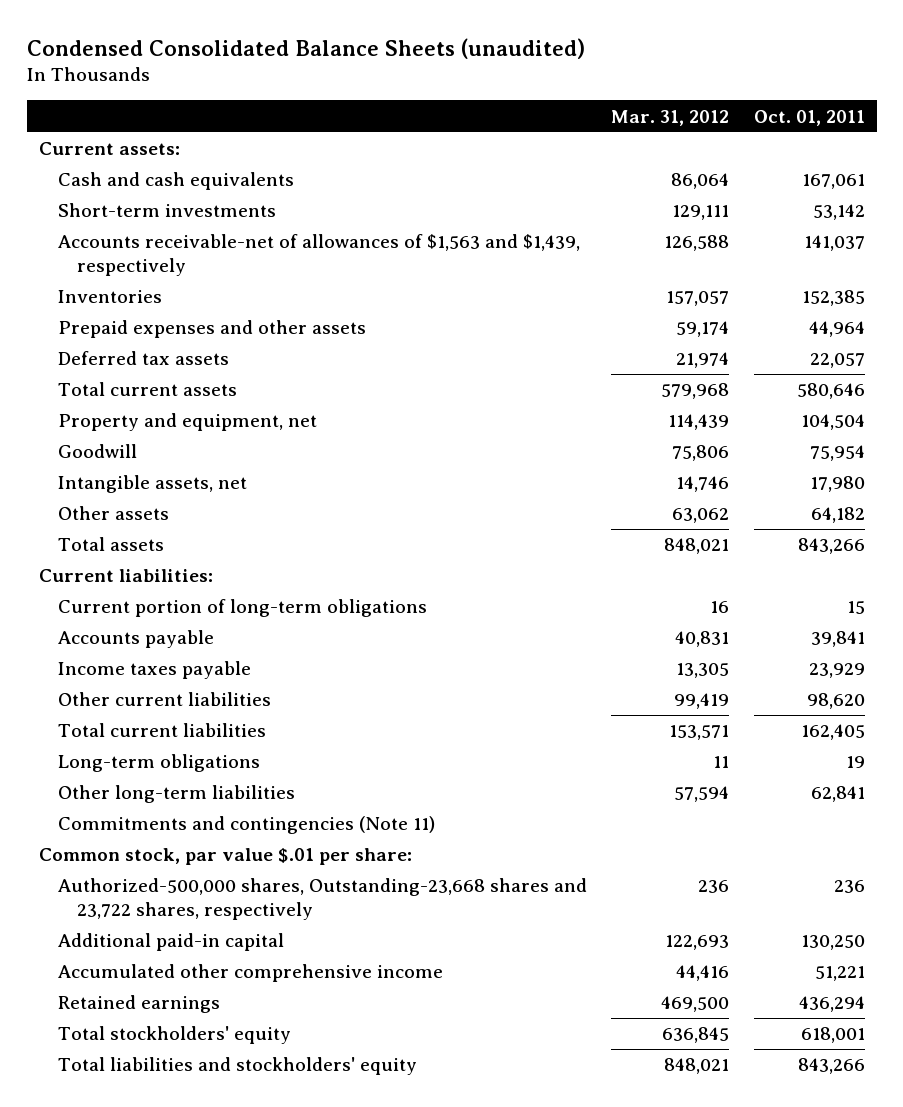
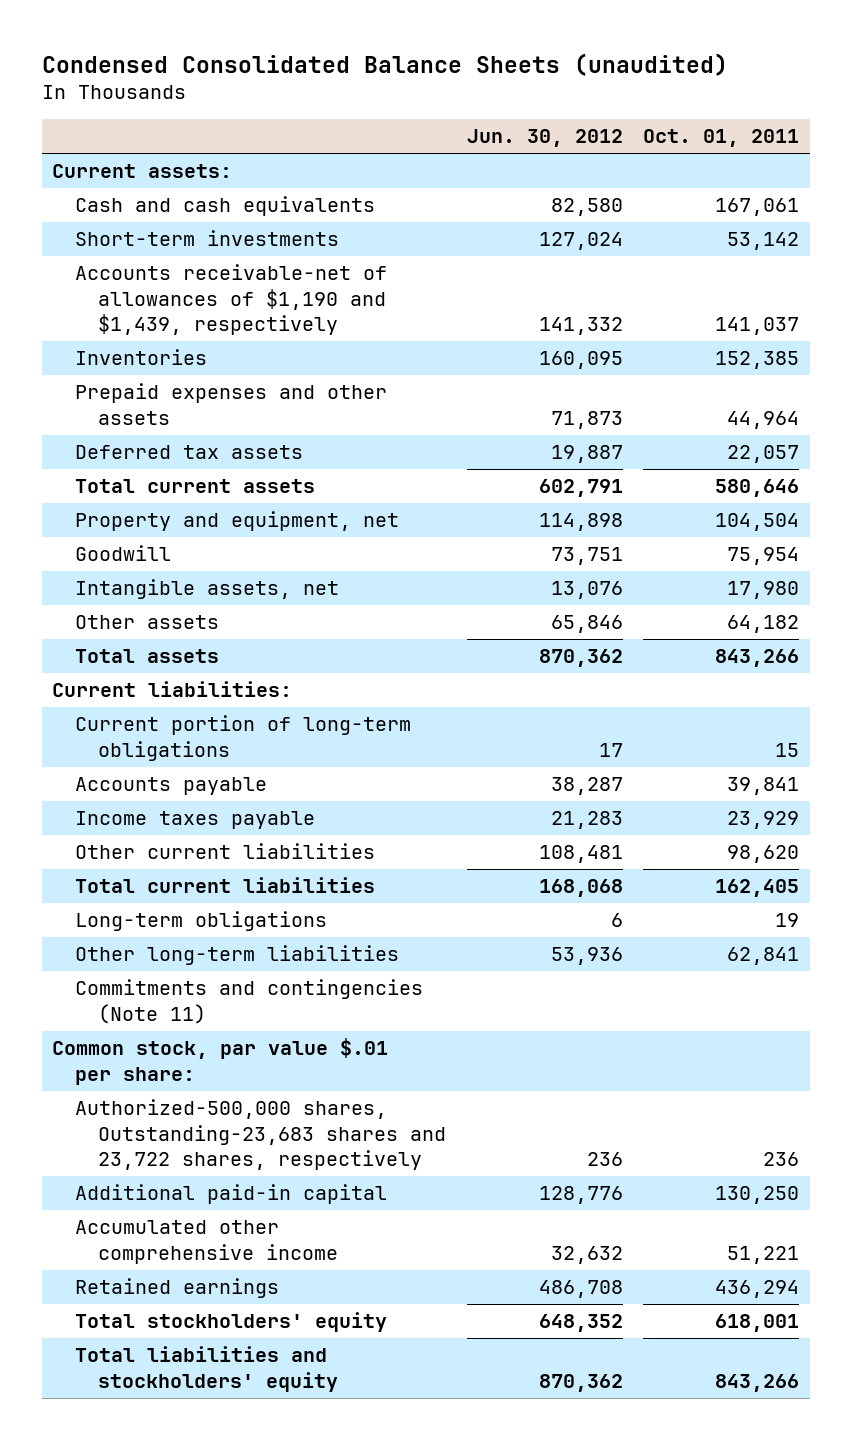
[611,109,730,126] Mar. 31, 2012 -> none
none -> [466,129,623,148] Jun. 30, 2012
[57,234,580,277] Accounts receivable-net of allowances of $1,563 and $1,439, respectively -> [75,264,388,336] Accounts receivable-net of allowances of $1,190 and $1,439, respectively
[57,878,587,921] Authorized-500,000 shares, Outstanding-23,668 shares and 23,722 shares, respectively -> [75,1099,447,1171] Authorized-500,000 shares, Outstanding-23,683 shares and 23,722 shares, respectively

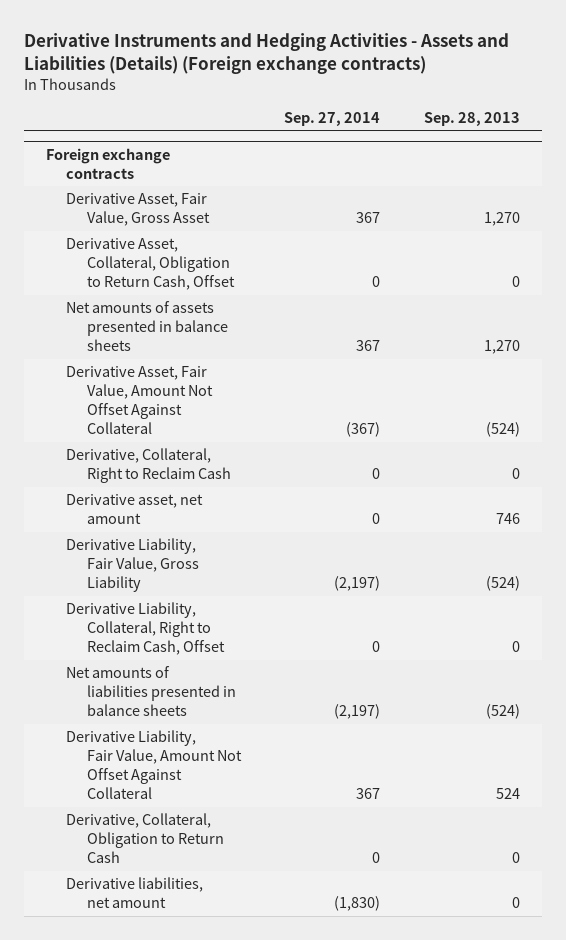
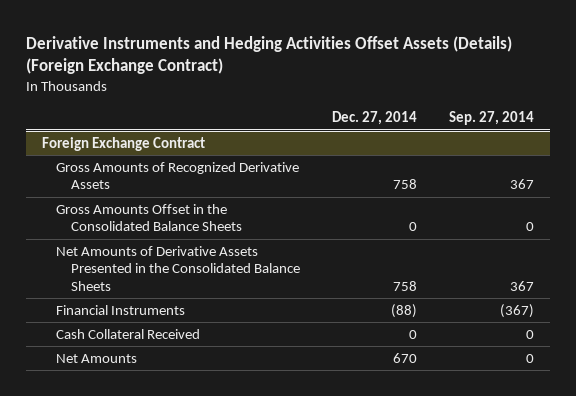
[24,33,510,75] Derivative Instruments and Hedging Activities - Assets and Liabilities (Details) (Foreign exchange contracts) -> [26,35,513,75] Derivative Instruments and Hedging Activities Offset Assets (Details) (Foreign Exchange Contract)
[423,112,520,127] Sep. 28, 2013 -> none
none -> [331,111,417,126] Dec. 27, 2014
[66,238,235,291] Derivative Asset, Collateral, Obligation to Return Cash, Offset -> none
[66,538,199,593] Derivative Liability, Fair Value, Gross Liability -> none
[66,602,225,656] Derivative Liability, Collateral, Right to Reclaim Cash, Offset -> none
[66,666,236,717] Net amounts of liabilities presented in balance sheets -> none
[66,730,242,800] Derivative Liability, Fair Value, Amount Not Offset Against Collateral -> none
[66,813,224,864] Derivative, Collateral, Obligation to Return Cash -> none
[66,877,204,909] Derivative liabilities, net amount -> none
[46,147,171,179] Foreign exchange contracts -> [42,136,206,151] Foreign Exchange Contract
[66,193,210,227] Derivative Asset, Fair Value, Gross Asset -> [56,161,300,190] Gross Amounts of Recognized Derivative Assets
none -> [56,203,242,232] Gross Amounts Offset in the Consolidated Balance Sheets
[66,301,228,352] Net amounts of assets presented in balance sheets -> [56,245,300,291] Net Amounts of Derivative Assets Presented in the Consolidated Balance Sheets
[66,366,213,435] Derivative Asset, Fair Value, Amount Not Offset Against Collateral -> [56,304,186,315] Financial Instruments
[66,448,231,484] Derivative, Collateral, Right to Reclaim Cash -> [56,328,201,339] Cash Collateral Received
[66,494,204,525] Derivative asset, net amount -> [56,353,138,363] Net Amounts

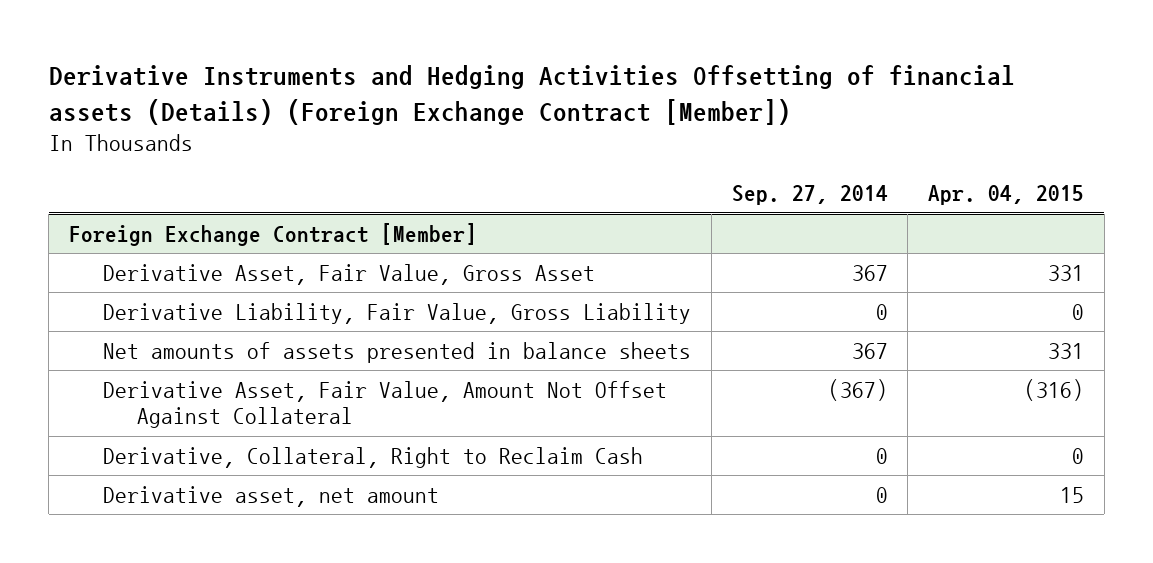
[26,35,513,75] Derivative Instruments and Hedging Activities Offset Assets (Details) (Foreign Exchange Contract) -> [48,65,1015,125] Derivative Instruments and Hedging Activities Offsetting of financial assets (Details) (Foreign Exchange Contract [Member])
[331,111,417,126] Dec. 27, 2014 -> none
none -> [928,185,1085,206] Apr. 04, 2015
[42,136,206,151] Foreign Exchange Contract -> [68,223,477,247] Foreign Exchange Contract [Member]
[56,161,300,190] Gross Amounts of Recognized Derivative Assets -> [103,264,596,286] Derivative Asset, Fair Value, Gross Asset
[56,203,242,232] Gross Amounts Offset in the Consolidated Balance Sheets -> [103,303,692,325] Derivative Liability, Fair Value, Gross Liability
[56,245,300,291] Net Amounts of Derivative Assets Presented in the Consolidated Balance Sheets -> [103,342,692,364] Net amounts of assets presented in balance sheets
[56,304,186,315] Financial Instruments -> [103,381,668,429] Derivative Asset, Fair Value, Amount Not Offset Against Collateral
[56,328,201,339] Cash Collateral Received -> [103,447,644,469] Derivative, Collateral, Right to Reclaim Cash
[56,353,138,363] Net Amounts -> [103,486,440,508] Derivative asset, net amount

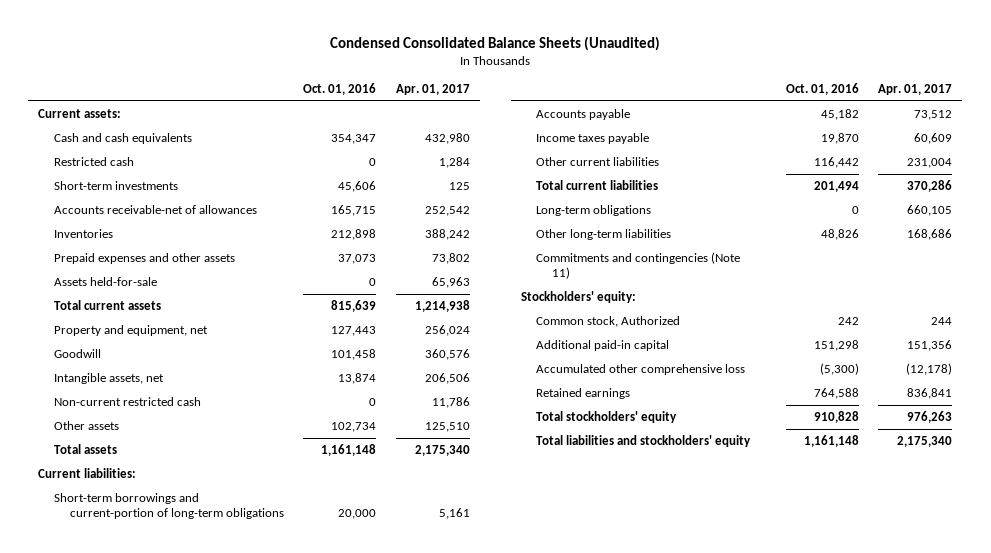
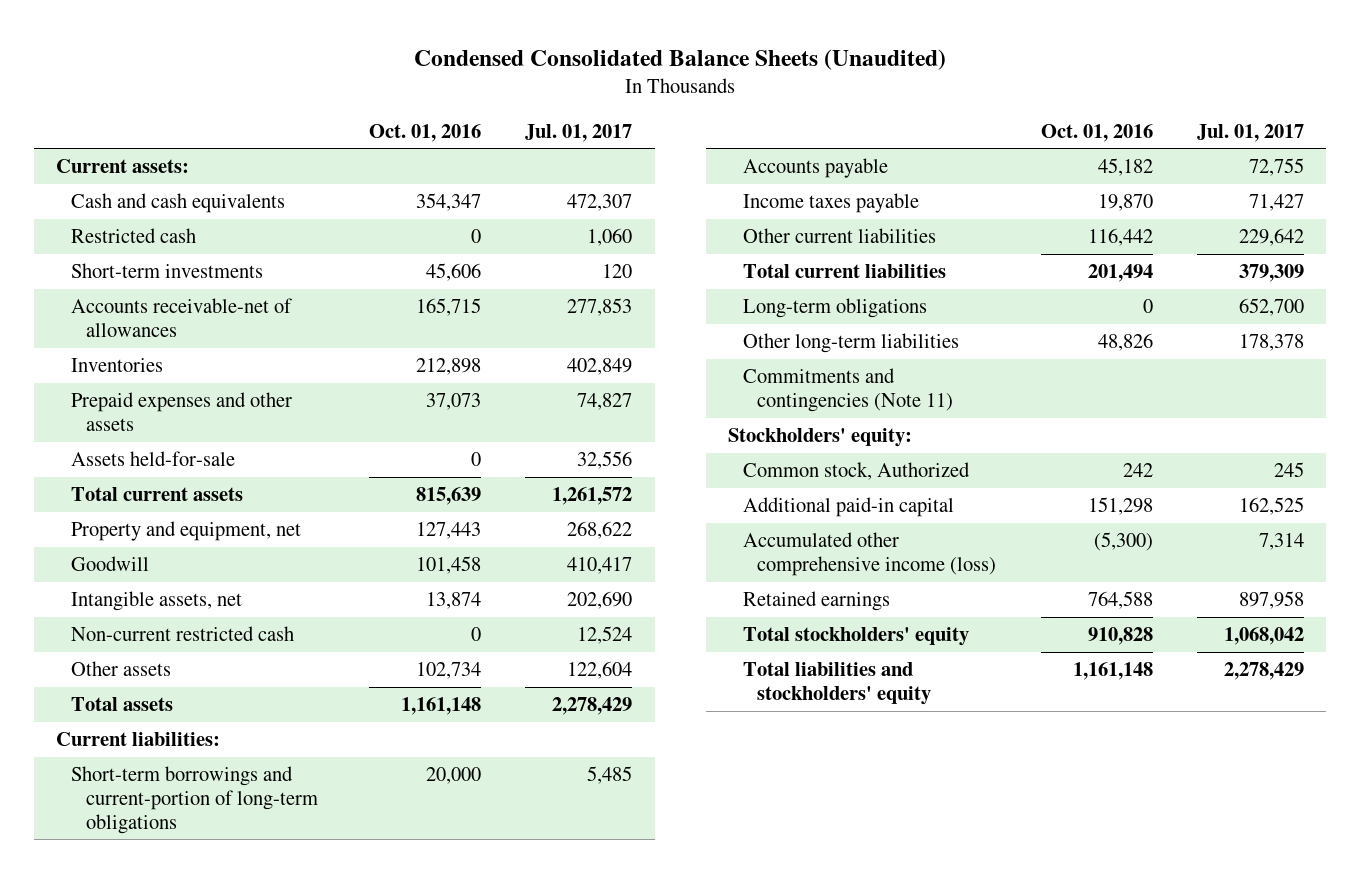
[395,84,470,96] Apr. 01, 2017 -> none
none -> [525,123,633,142] Jul. 01, 2017
[536,363,746,375] Accumulated other comprehensive loss -> [742,532,997,576] Accumulated other comprehensive income (loss)

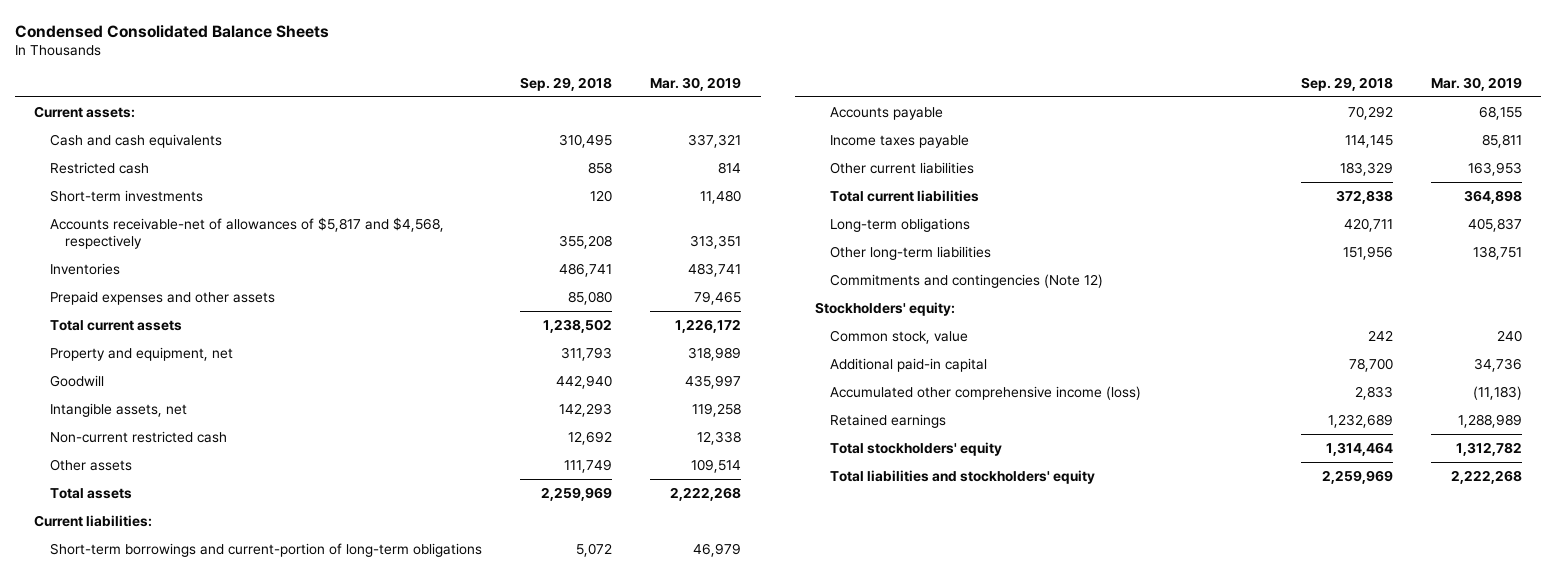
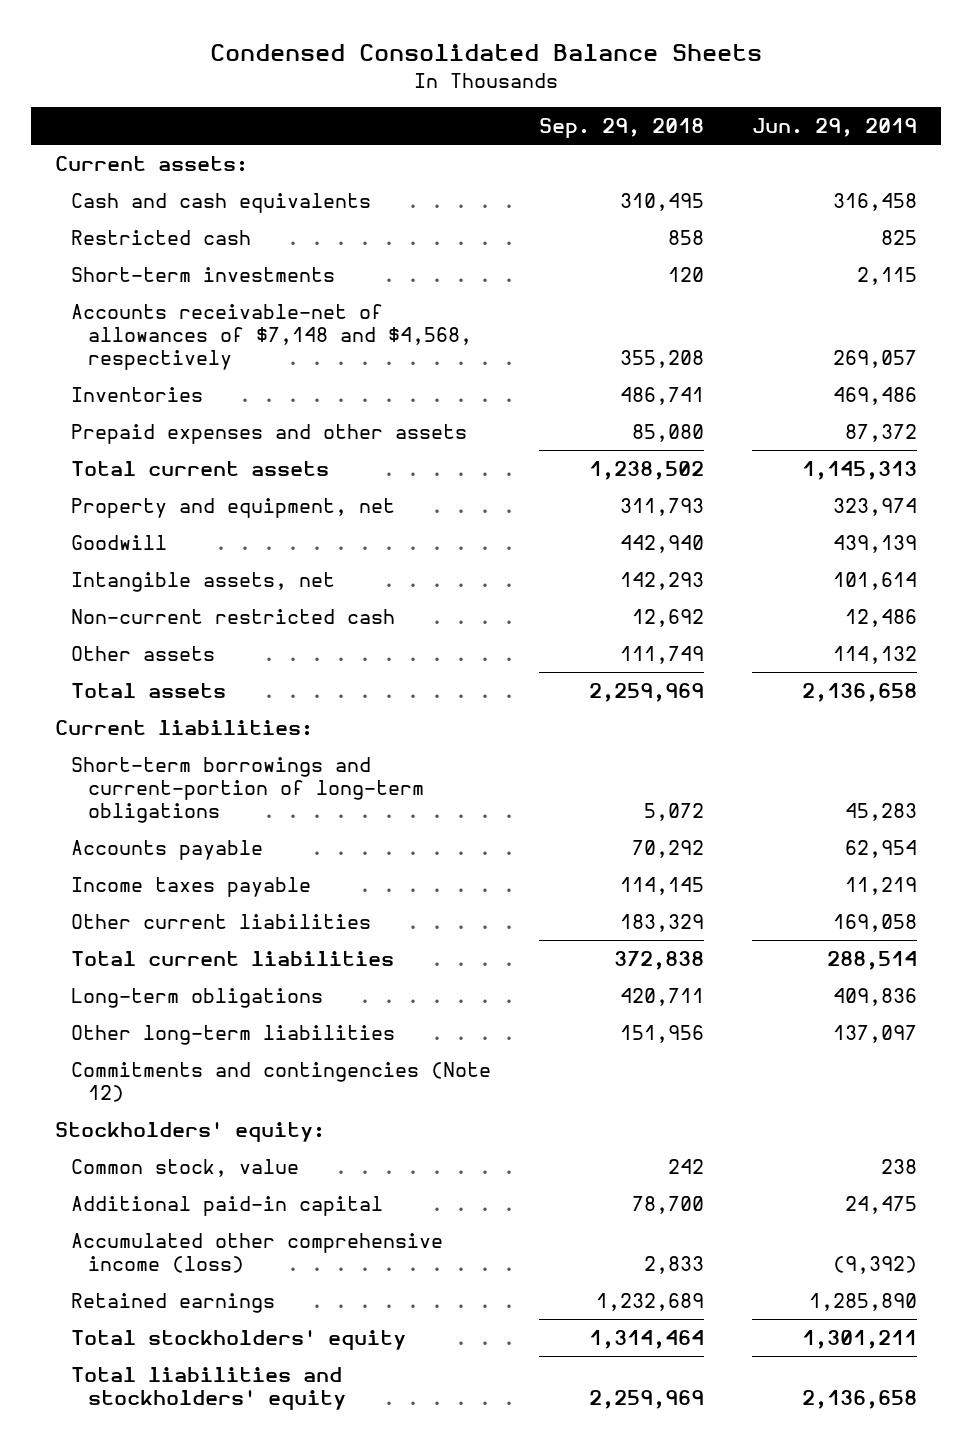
[650,77,742,92] Mar. 30, 2019 -> none
none -> [752,118,918,138] Jun. 29, 2019
[49,216,444,250] Accounts receivable-net of allowances of $5,817 and $4,568, respectively -> [71,303,472,370] Accounts receivable-net of allowances of $7,148 and $4,568, respectively

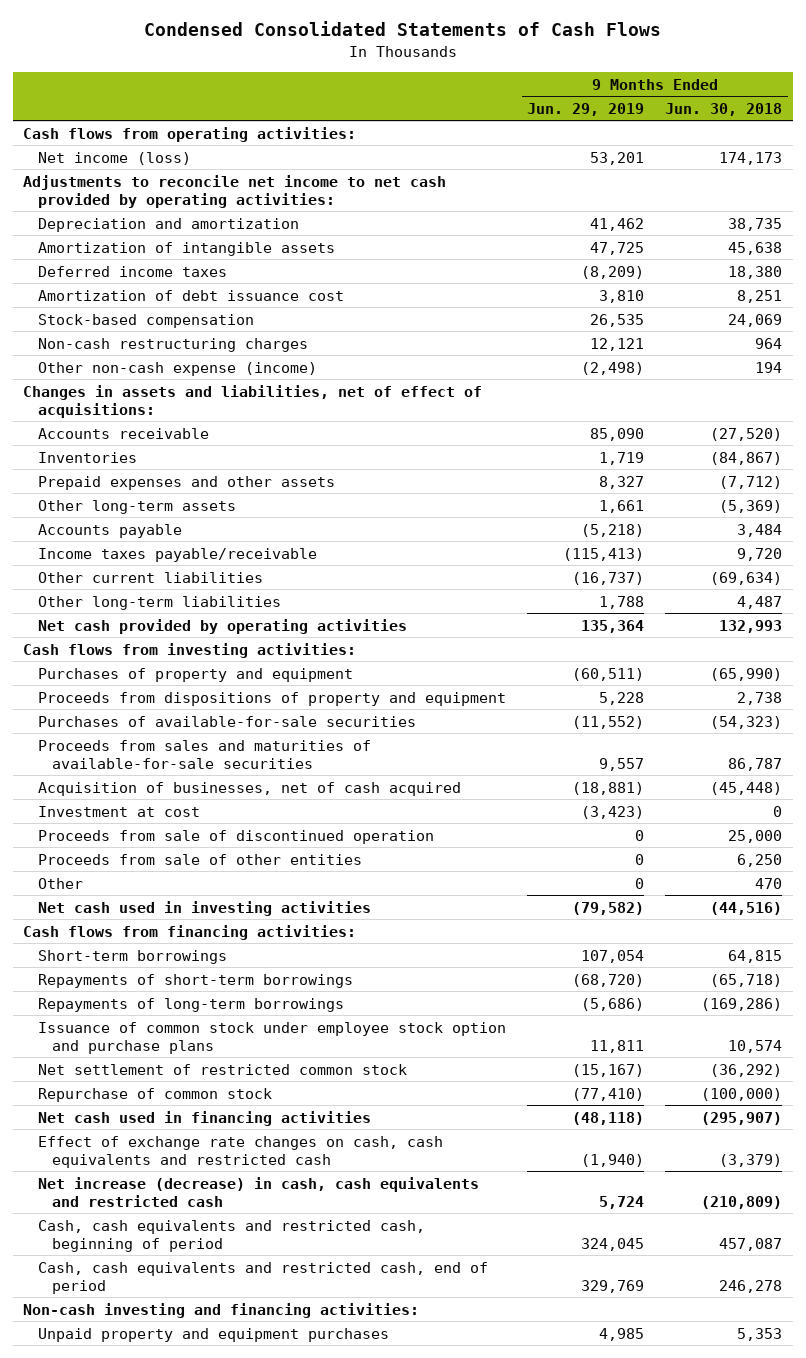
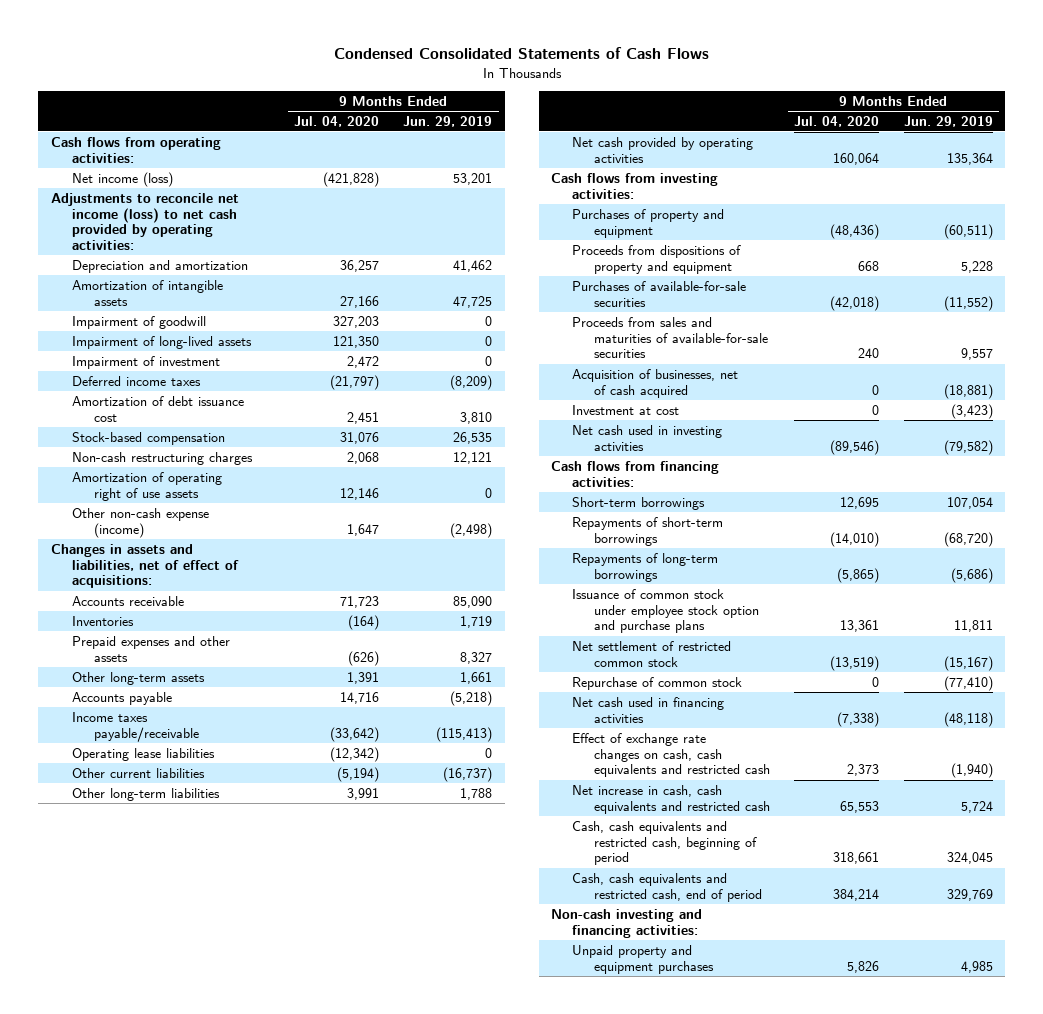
[665,102,783,116] Jun. 30, 2018 -> none
none -> [294,115,380,127] Jul. 04, 2020
[23,174,447,208] Adjustments to reconcile net income to net cash provided by operating activities: -> [50,192,239,251] Adjustments to reconcile net income (loss) to net cash provided by operating activities:
none -> [72,315,207,329] Impairment of goodwill
none -> [72,335,253,349] Impairment of long-lived assets
none -> [72,355,221,369] Impairment of investment
none -> [72,471,223,501] Amortization of operating right of use assets
none -> [72,747,216,761] Operating lease liabilities
[37,829,434,844] Proceeds from sale of discontinued operation -> none
[37,853,362,865] Proceeds from sale of other entities -> none
[37,877,83,889] Other -> none
[37,1176,479,1207] Net increase (decrease) in cash, cash equivalents and restricted cash -> [572,784,770,814] Net increase in cash, cash equivalents and restricted cash

